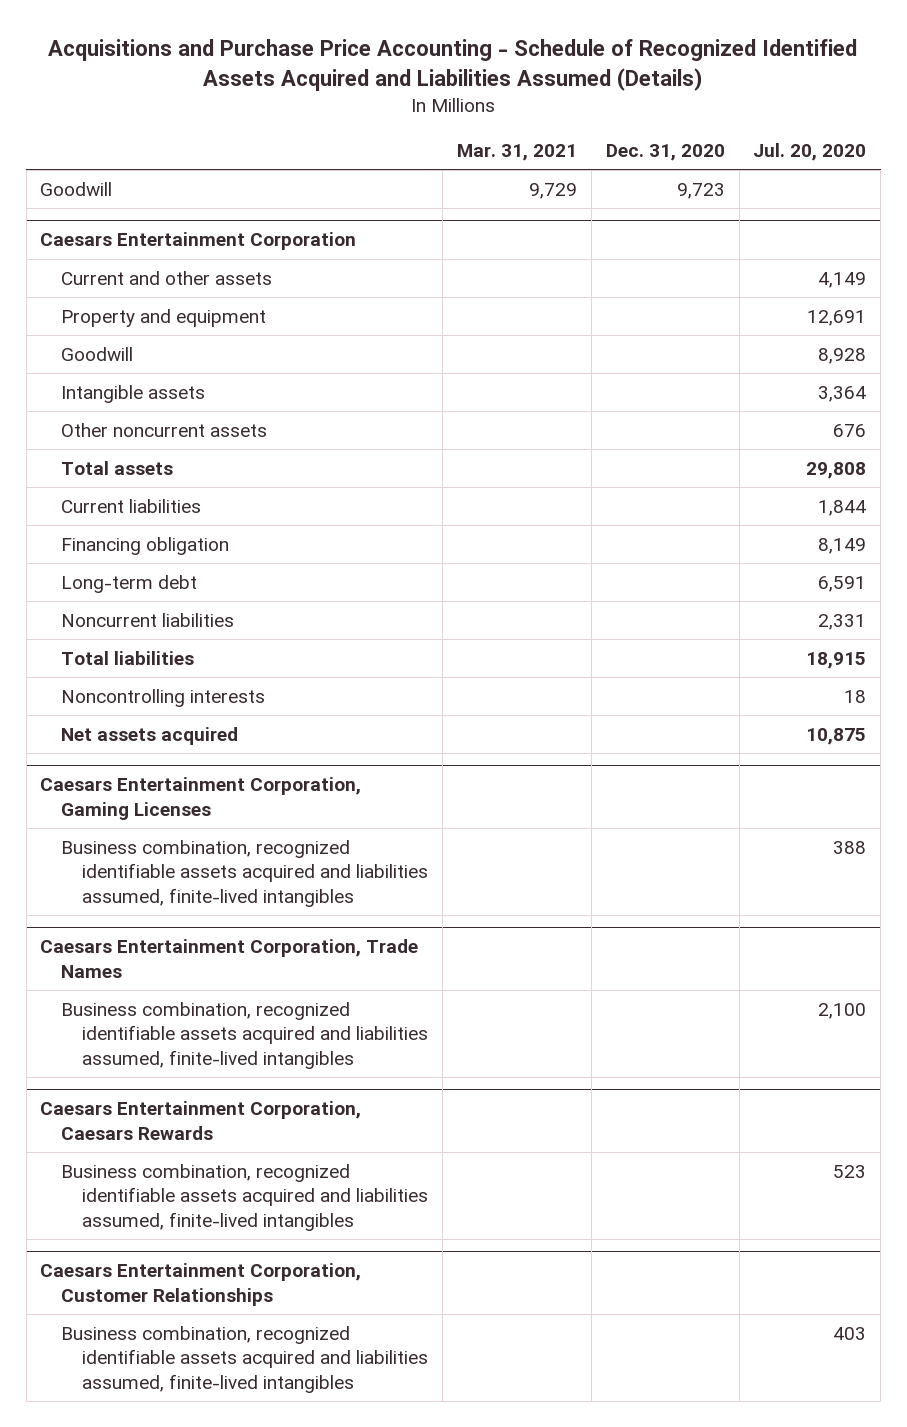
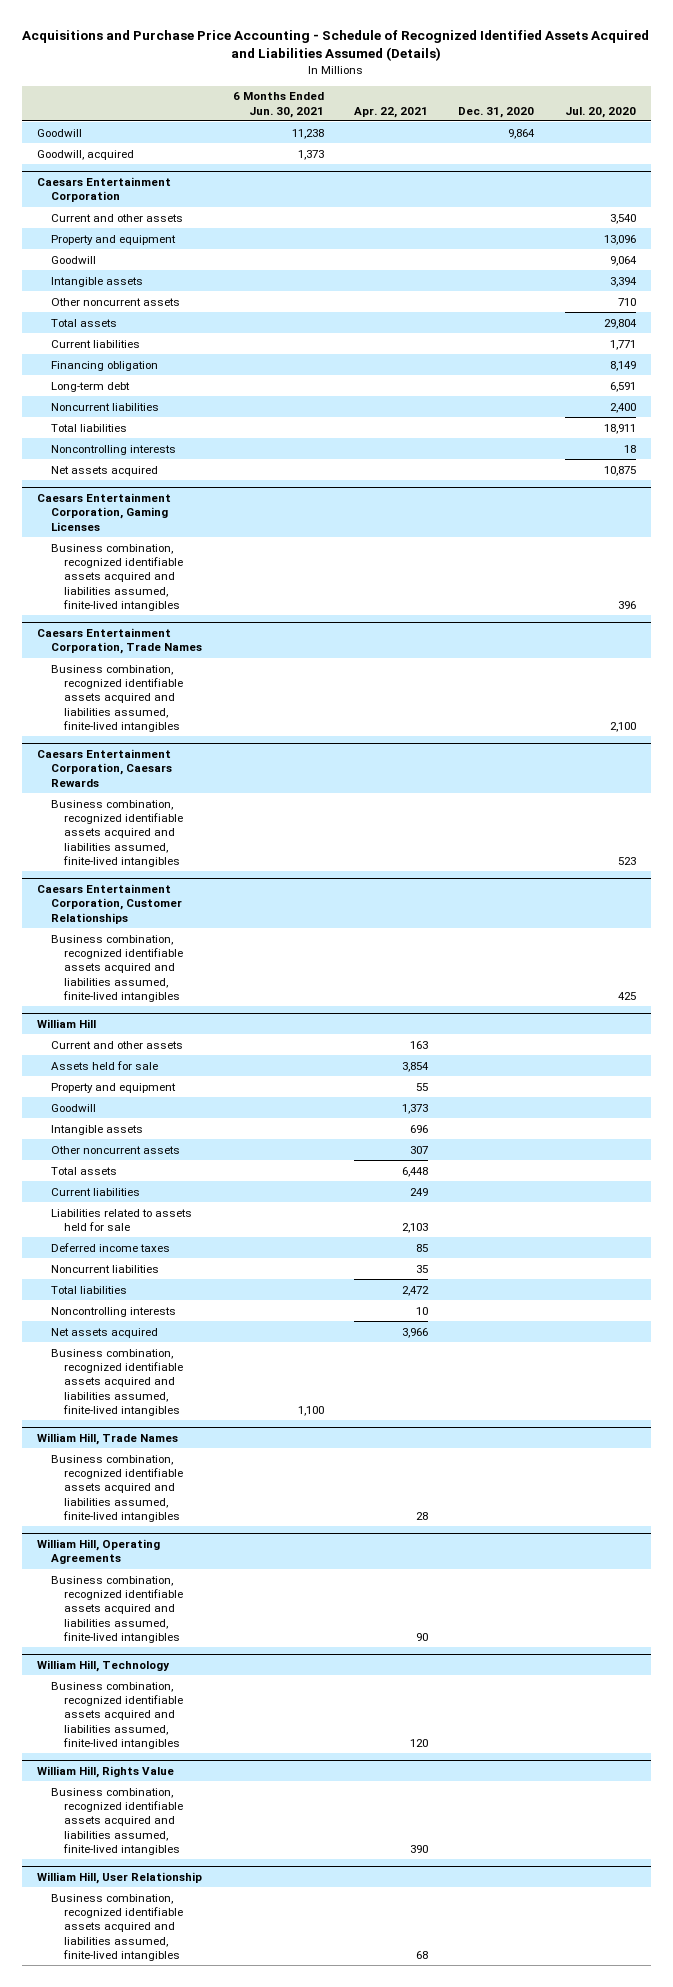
[457,144,578,162] Mar. 31, 2021 -> none
none -> [232,92,324,118] 6 Months Ended Jun. 30, 2021
none -> [353,106,428,118] Apr. 22, 2021
[676,183,725,200] 9,723 -> [508,128,536,139] 9,864
none -> [37,149,135,160] Goodwill, acquired
[818,272,867,289] 4,149 -> [609,213,636,224] 3,540
[807,310,867,327] 12,691 -> [603,234,636,245] 13,096
[818,348,867,365] 8,928 -> [609,255,637,266] 9,064
[818,386,867,403] 3,364 -> [609,276,637,287] 3,394
[833,424,867,438] 676 -> [617,297,636,306] 710
[806,462,867,480] 29,808 -> [603,318,637,329] 29,804
[818,500,867,517] 1,844 -> [609,339,636,350] 1,771
[818,614,867,631] 2,331 -> [609,402,636,413] 2,400
[806,652,867,670] 18,915 -> [603,423,636,434] 18,911
[833,841,867,855] 388 -> [617,601,636,610] 396
[833,1327,867,1341] 403 -> [617,992,636,1001] 425
none -> [37,1018,97,1028] William Hill
none -> [50,1040,183,1049] Current and other assets
none -> [50,1060,158,1070] Assets held for sale
none -> [50,1082,176,1093] Property and equipment
none -> [50,1103,96,1112] Goodwill
none -> [50,1124,143,1135] Intangible assets
none -> [50,1145,180,1154] Other noncurrent assets
none -> [50,1166,117,1175] Total assets
none -> [50,1187,140,1196] Current liabilities
none -> [50,1208,192,1231] Liabilities related to assets held for sale
none -> [50,1242,170,1252] Deferred income taxes
none -> [50,1264,159,1273] Noncurrent liabilities
none -> [50,1285,127,1294] Total liabilities
none -> [50,1306,176,1317] Noncontrolling interests
none -> [50,1327,158,1338] Net assets acquired
none -> [50,1348,183,1417] Business combination, recognized identifiable assets acquired and liabilities assumed, finite-lived intangibles
none -> [37,1432,179,1445] William Hill, Trade Names
none -> [50,1454,183,1523] Business combination, recognized identifiable assets acquired and liabilities assumed, finite-lived intangibles
none -> [37,1538,161,1565] William Hill, Operating Agreements
none -> [50,1575,183,1644] Business combination, recognized identifiable assets acquired and liabilities assumed, finite-lived intangibles
none -> [37,1659,171,1672] William Hill, Technology
none -> [50,1681,183,1750] Business combination, recognized identifiable assets acquired and liabilities assumed, finite-lived intangibles
none -> [37,1765,175,1778] William Hill, Rights Value
none -> [50,1787,183,1856] Business combination, recognized identifiable assets acquired and liabilities assumed, finite-lived intangibles
none -> [37,1871,203,1884] William Hill, User Relationship
none -> [50,1893,183,1962] Business combination, recognized identifiable assets acquired and liabilities assumed, finite-lived intangibles

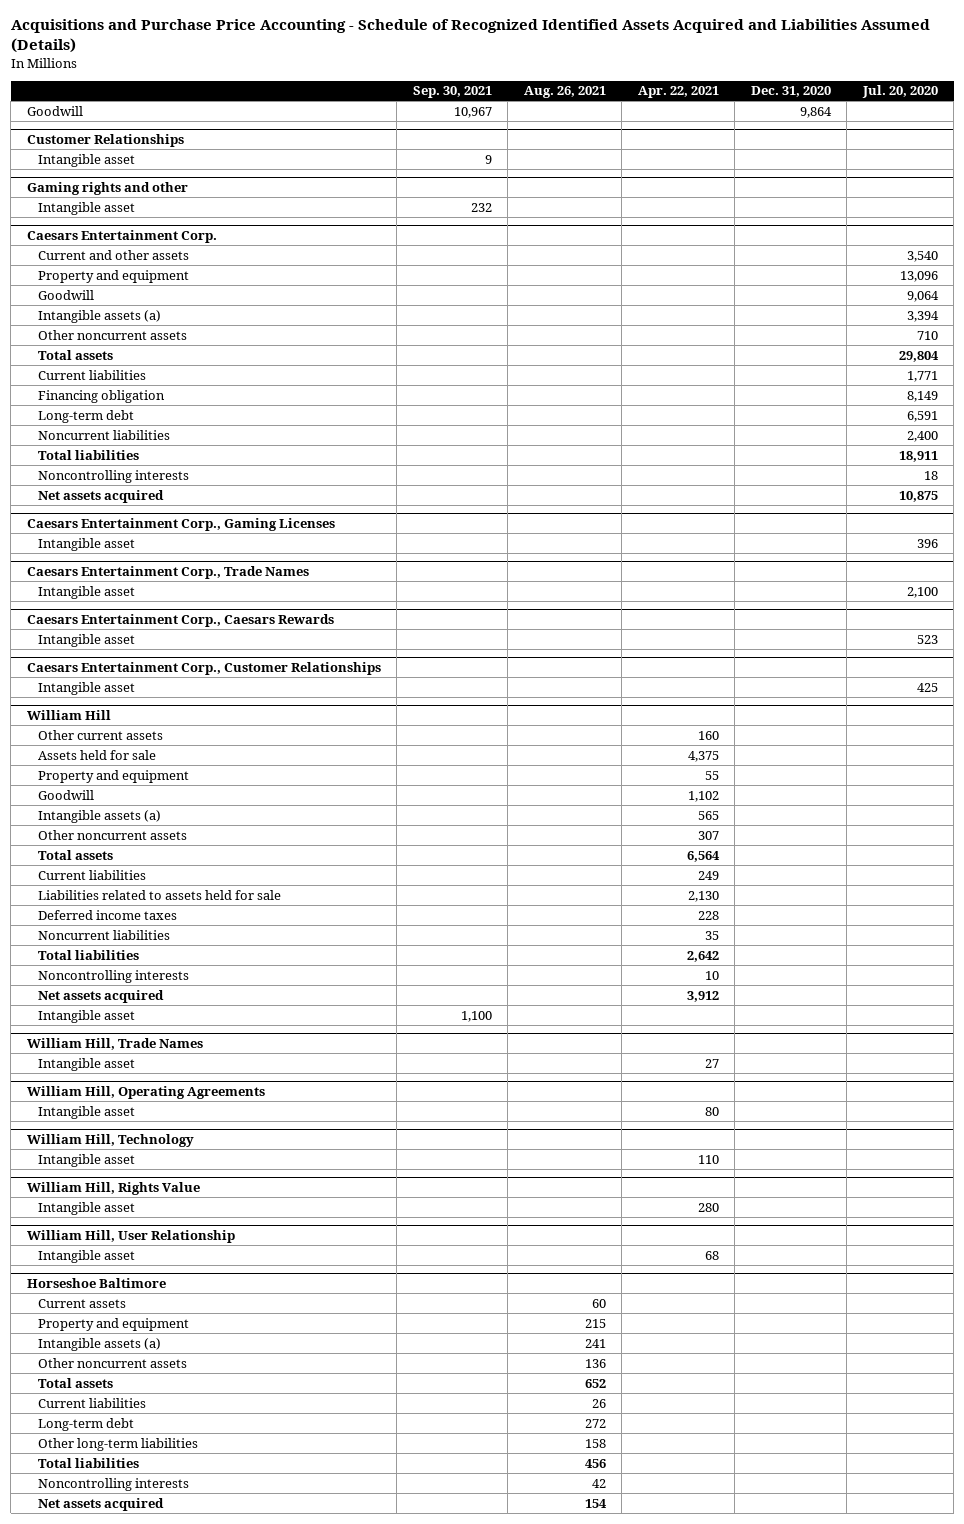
[232,92,324,118] 6 Months Ended Jun. 30, 2021 -> none
none -> [412,86,492,99] Sep. 30, 2021
none -> [523,86,606,99] Aug. 26, 2021
[37,149,135,160] Goodwill, acquired -> none
none -> [26,133,184,147] Customer Relationships
none -> [37,153,135,167] Intangible asset
none -> [26,181,188,195] Gaming rights and other
none -> [37,201,135,215] Intangible asset
[37,176,172,203] Caesars Entertainment Corporation -> [26,229,217,243] Caesars Entertainment Corp.
[50,276,143,287] Intangible assets -> [37,309,161,323] Intangible assets (a)
[37,492,172,531] Caesars Entertainment Corporation, Gaming Licenses -> [26,517,335,531] Caesars Entertainment Corp., Gaming Licenses
[50,543,183,612] Business combination, recognized identifiable assets acquired and liabilities assumed, finite-lived intangibles -> [37,537,135,551] Intangible asset
[37,627,202,655] Caesars Entertainment Corporation, Trade Names -> [26,565,309,579] Caesars Entertainment Corp., Trade Names
[50,664,183,733] Business combination, recognized identifiable assets acquired and liabilities assumed, finite-lived intangibles -> [37,585,135,599] Intangible asset
[37,748,172,787] Caesars Entertainment Corporation, Caesars Rewards -> [26,613,334,627] Caesars Entertainment Corp., Caesars Rewards
[50,799,183,868] Business combination, recognized identifiable assets acquired and liabilities assumed, finite-lived intangibles -> [37,633,135,647] Intangible asset
[37,883,182,924] Caesars Entertainment Corporation, Customer Relationships -> [26,661,381,675] Caesars Entertainment Corp., Customer Relationships
[50,934,183,1003] Business combination, recognized identifiable assets acquired and liabilities assumed, finite-lived intangibles -> [37,681,135,695] Intangible asset
[50,1040,183,1049] Current and other assets -> [37,729,163,740] Other current assets
[409,1040,428,1049] 163 -> [697,730,719,740] 160
[401,1061,429,1072] 3,854 -> [687,750,719,762] 4,375
[401,1103,428,1114] 1,373 -> [687,790,719,802] 1,102
[50,1124,143,1135] Intangible assets -> [37,809,161,823] Intangible assets (a)
[409,1124,428,1133] 696 -> [697,810,719,820] 565
[401,1166,428,1177] 6,448 -> [686,850,720,862] 6,564
[401,1222,428,1233] 2,103 -> [687,890,719,902] 2,130
[415,1243,428,1252] 85 -> [697,910,719,920] 228
[401,1285,429,1296] 2,472 -> [686,950,719,962] 2,642
[401,1327,428,1338] 3,966 -> [686,990,719,1002] 3,912
[50,1348,183,1417] Business combination, recognized identifiable assets acquired and liabilities assumed, finite-lived intangibles -> [37,1009,135,1023] Intangible asset
[50,1454,183,1523] Business combination, recognized identifiable assets acquired and liabilities assumed, finite-lived intangibles -> none
none -> [37,1057,135,1071] Intangible asset
[50,1575,183,1644] Business combination, recognized identifiable assets acquired and liabilities assumed, finite-lived intangibles -> none
none -> [37,1105,135,1119] Intangible asset
[50,1681,183,1750] Business combination, recognized identifiable assets acquired and liabilities assumed, finite-lived intangibles -> none
none -> [37,1153,135,1167] Intangible asset
[50,1787,183,1856] Business combination, recognized identifiable assets acquired and liabilities assumed, finite-lived intangibles -> none
none -> [37,1201,135,1215] Intangible asset
[50,1893,183,1962] Business combination, recognized identifiable assets acquired and liabilities assumed, finite-lived intangibles -> [37,1249,135,1263] Intangible asset
none -> [26,1277,166,1288] Horseshoe Baltimore
none -> [37,1298,126,1308] Current assets
none -> [37,1317,189,1331] Property and equipment
none -> [37,1337,161,1351] Intangible assets (a)
none -> [37,1357,187,1368] Other noncurrent assets
none -> [37,1377,113,1388] Total assets
none -> [37,1397,146,1408] Current liabilities
none -> [37,1417,134,1431] Long-term debt
none -> [37,1437,198,1451] Other long-term liabilities
none -> [37,1457,139,1468] Total liabilities
none -> [37,1477,189,1491] Noncontrolling interests
none -> [37,1497,164,1511] Net assets acquired

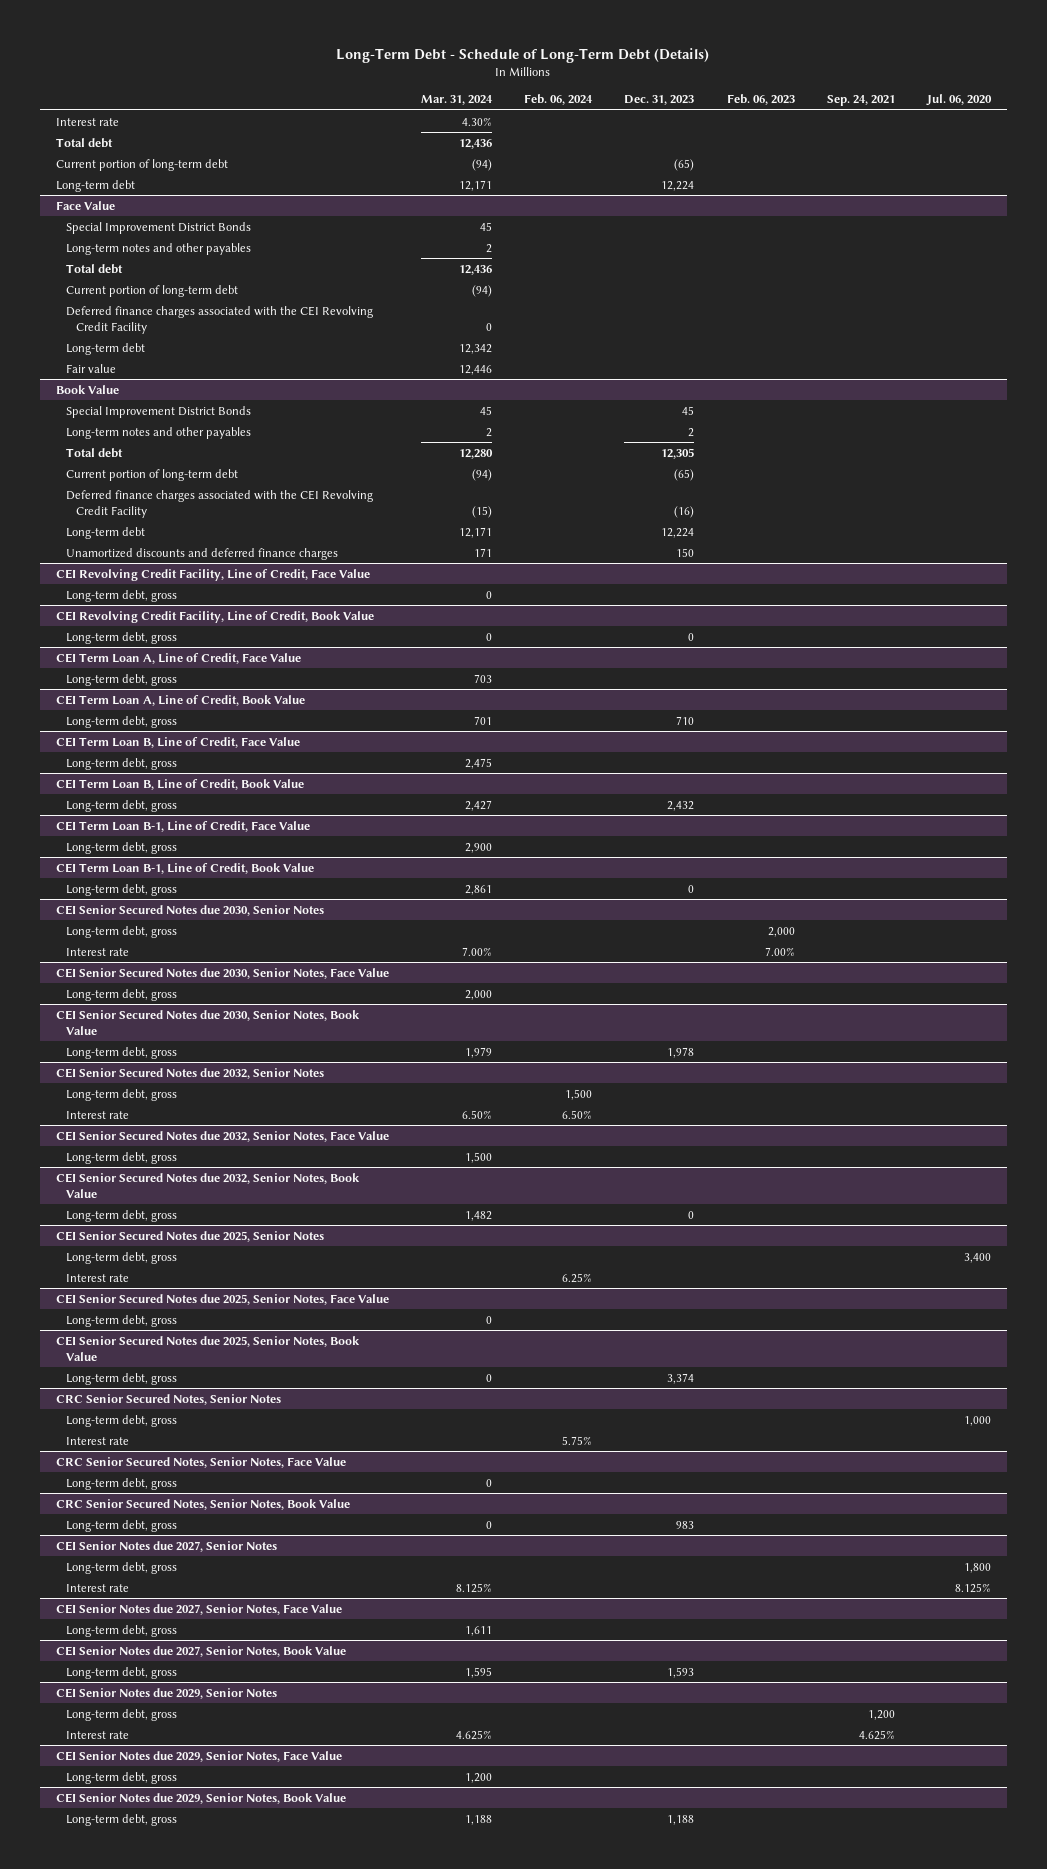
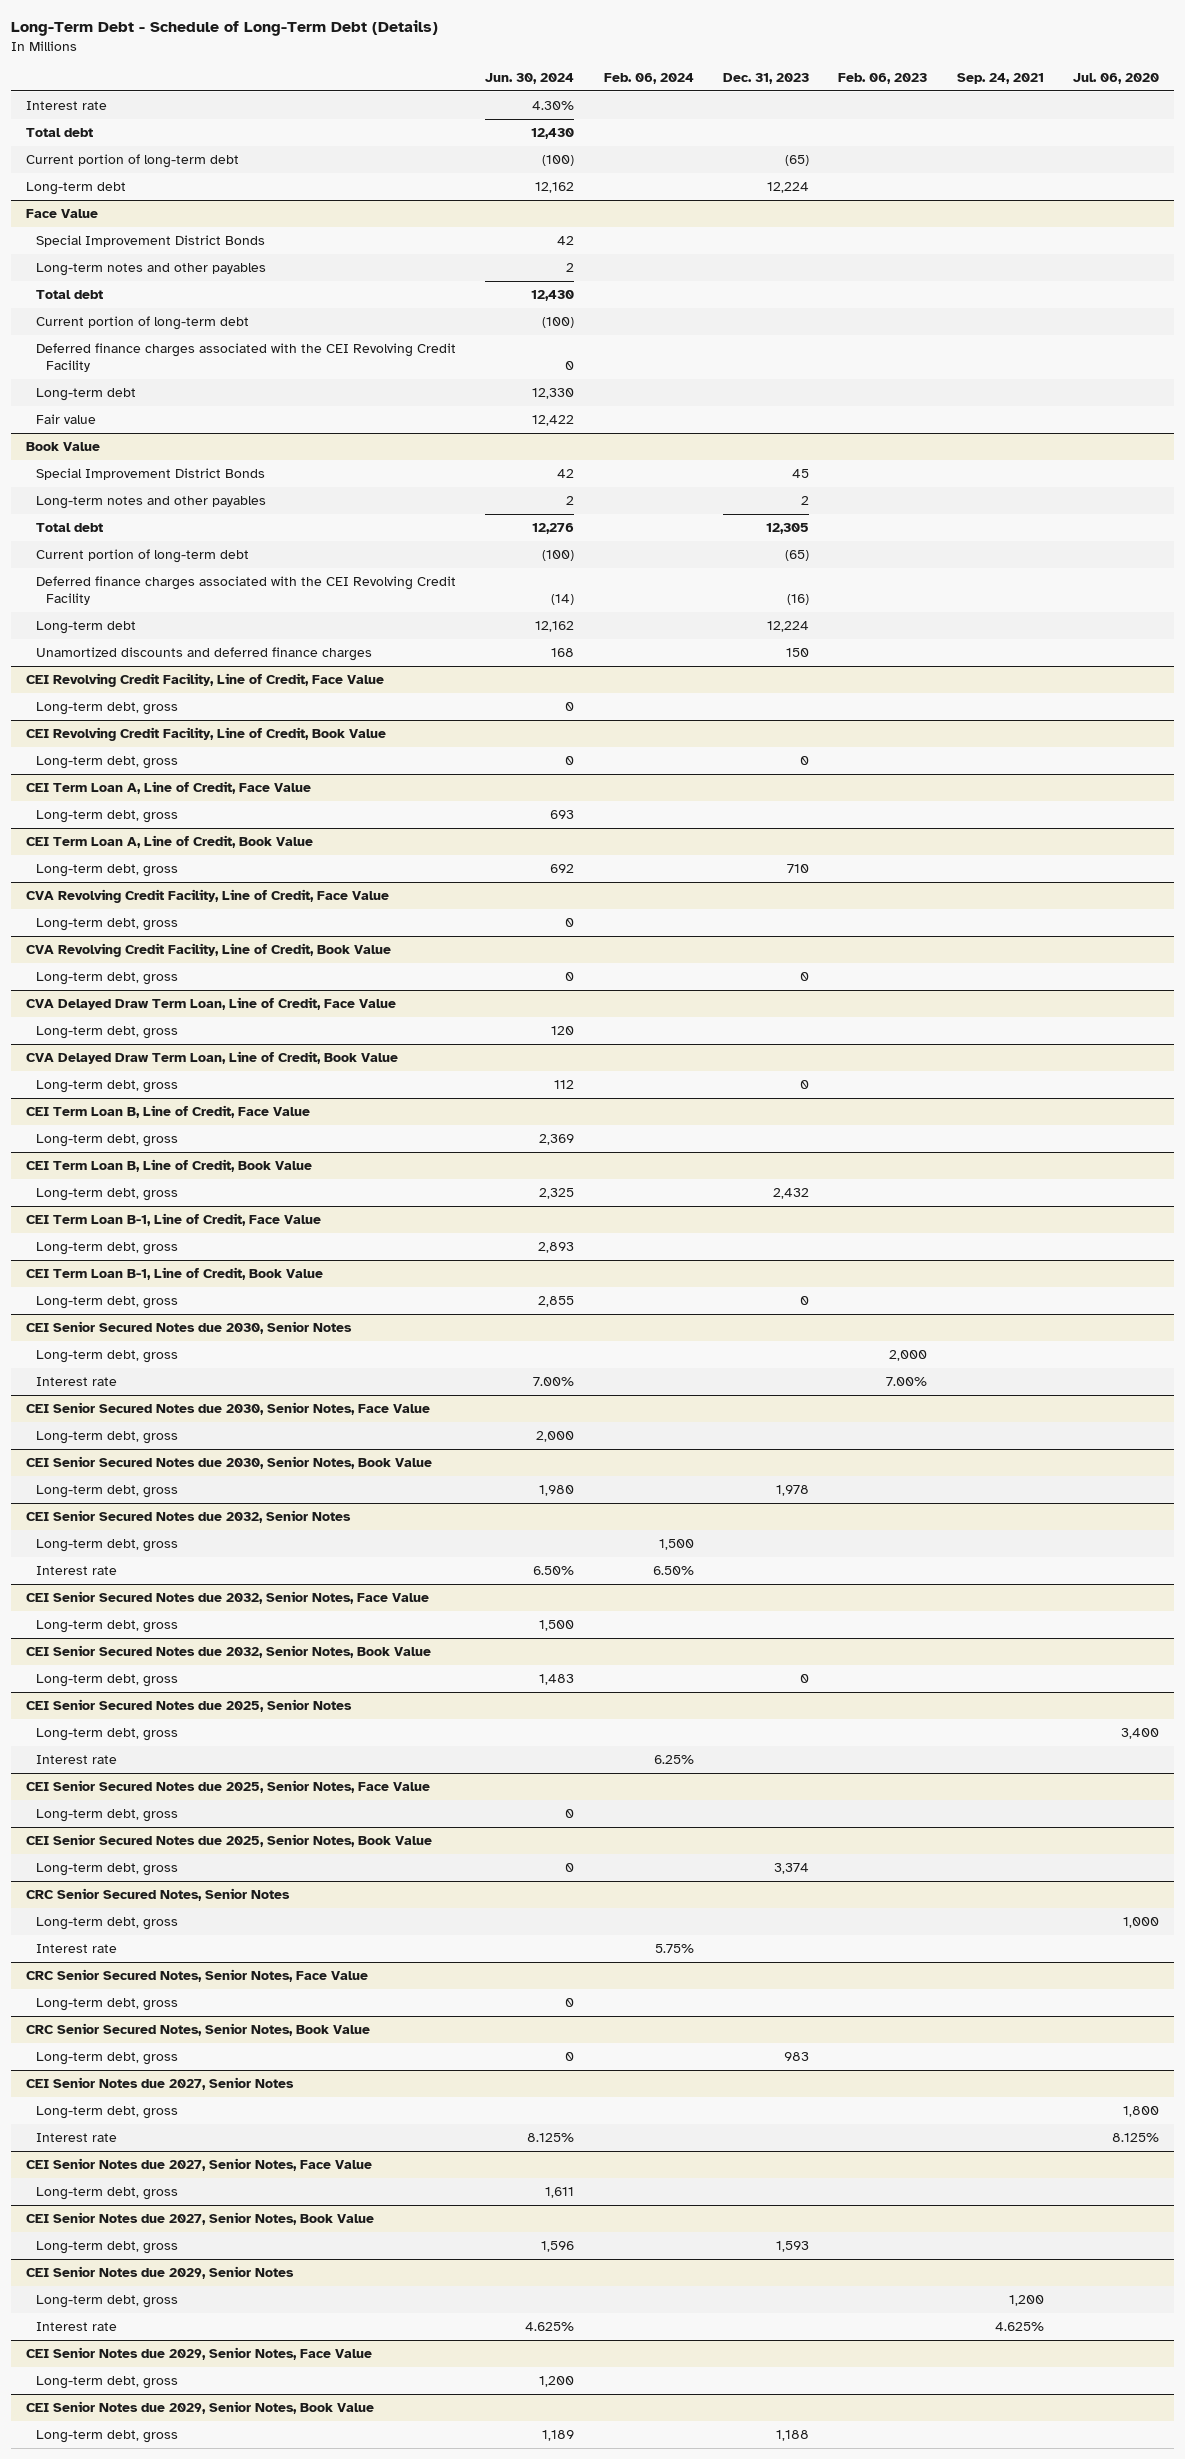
[420,94,493,105] Mar. 31, 2024 -> none
none -> [485,73,575,85] Jun. 30, 2024
none -> [26,888,390,903] CVA Revolving Credit Facility, Line of Credit, Face Value
none -> [35,917,178,931] Long-term debt, gross
none -> [26,942,392,957] CVA Revolving Credit Facility, Line of Credit, Book Value
none -> [35,971,178,985] Long-term debt, gross
none -> [26,996,397,1010] CVA Delayed Draw Term Loan, Line of Credit, Face Value
none -> [35,1025,178,1039] Long-term debt, gross
none -> [26,1050,399,1064] CVA Delayed Draw Term Loan, Line of Credit, Book Value
none -> [35,1079,178,1093] Long-term debt, gross

